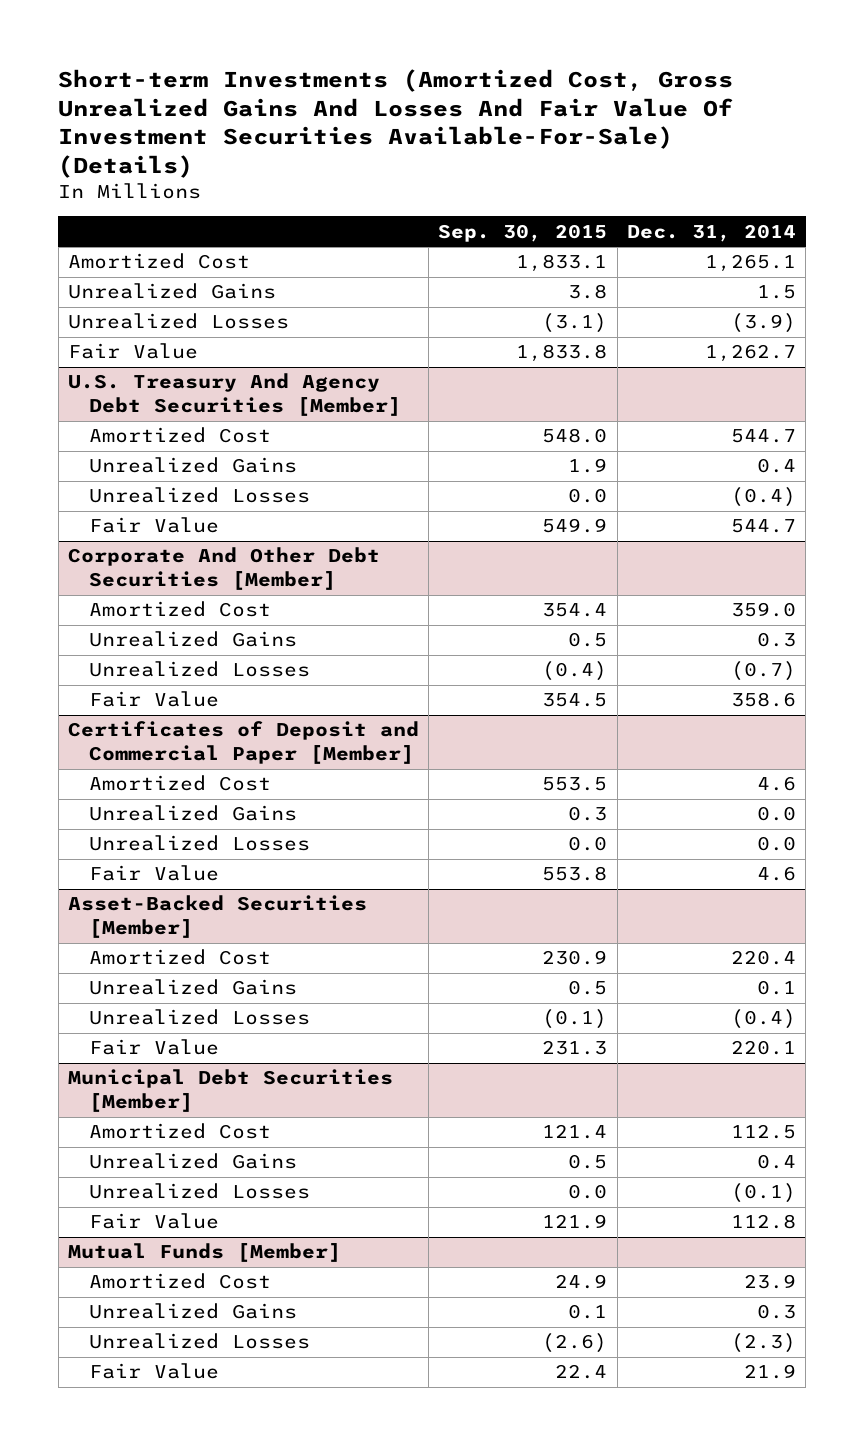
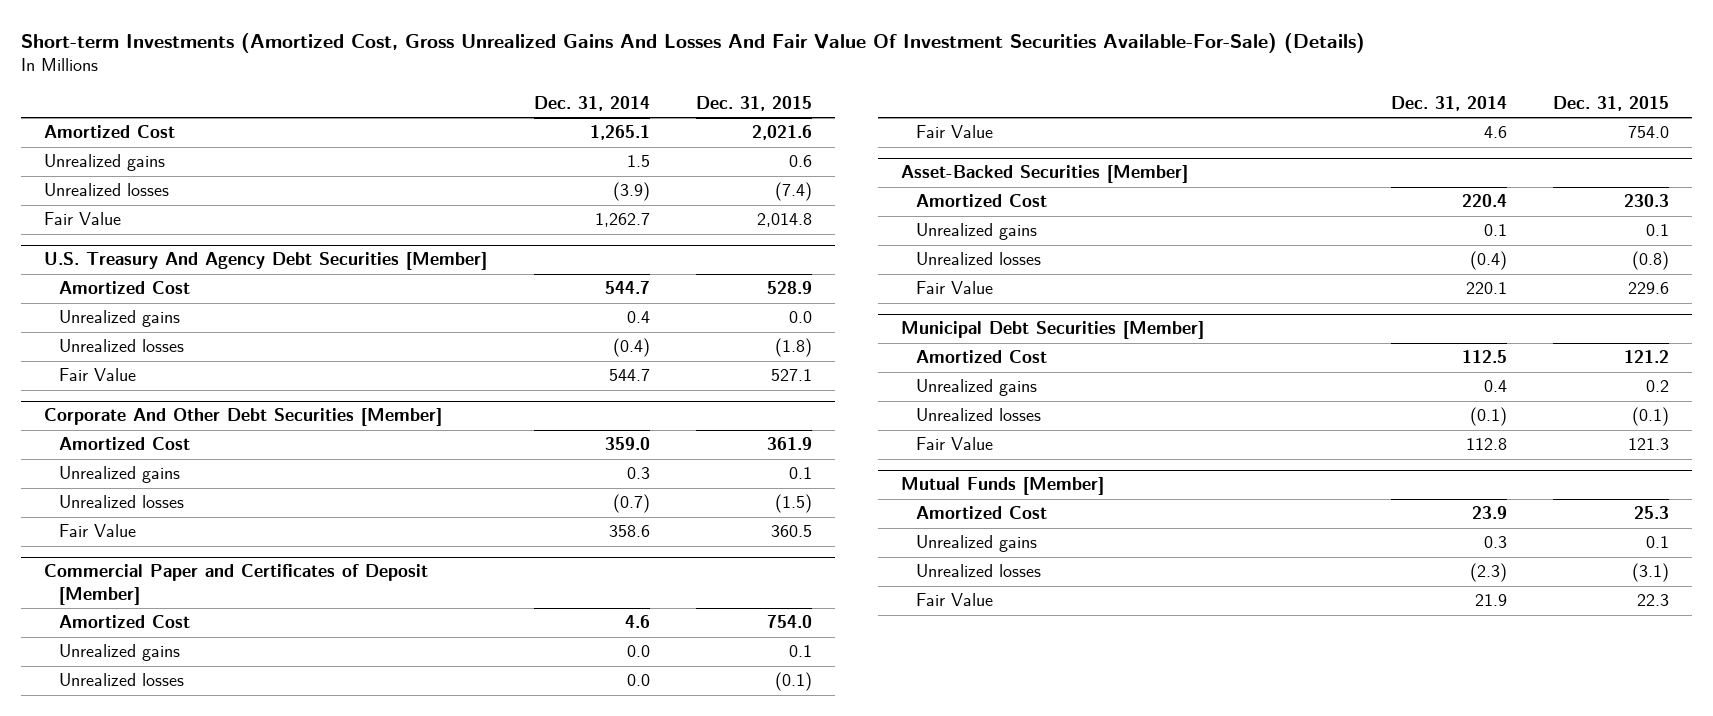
[438,223,608,242] Sep. 30, 2015 -> none
none -> [695,96,812,112] Dec. 31, 2015
[67,283,276,300] Unrealized Gains -> [44,154,166,172] Unrealized gains
[67,313,289,330] Unrealized Losses -> [44,183,170,197] Unrealized losses
[88,457,297,474] Unrealized Gains -> [59,310,181,328] Unrealized gains
[88,487,310,504] Unrealized Losses -> [59,339,185,353] Unrealized losses
[88,631,297,648] Unrealized Gains -> [59,466,181,484] Unrealized gains
[88,661,310,678] Unrealized Losses -> [59,495,185,509] Unrealized losses
[67,721,419,765] Certificates of Deposit and Commercial Paper [Member] -> [44,564,429,605] Commercial Paper and Certificates of Deposit [Member]
[88,805,297,822] Unrealized Gains -> [59,644,181,662] Unrealized gains
[88,835,310,852] Unrealized Losses -> [59,673,185,687] Unrealized losses
[88,979,297,996] Unrealized Gains -> [916,223,1038,241] Unrealized gains
[88,1009,310,1026] Unrealized Losses -> [916,252,1042,266] Unrealized losses
[88,1153,297,1170] Unrealized Gains -> [916,379,1038,397] Unrealized gains
[88,1183,310,1200] Unrealized Losses -> [916,408,1042,422] Unrealized losses
[88,1303,297,1320] Unrealized Gains -> [916,535,1038,553] Unrealized gains
[88,1333,310,1350] Unrealized Losses -> [916,564,1042,578] Unrealized losses

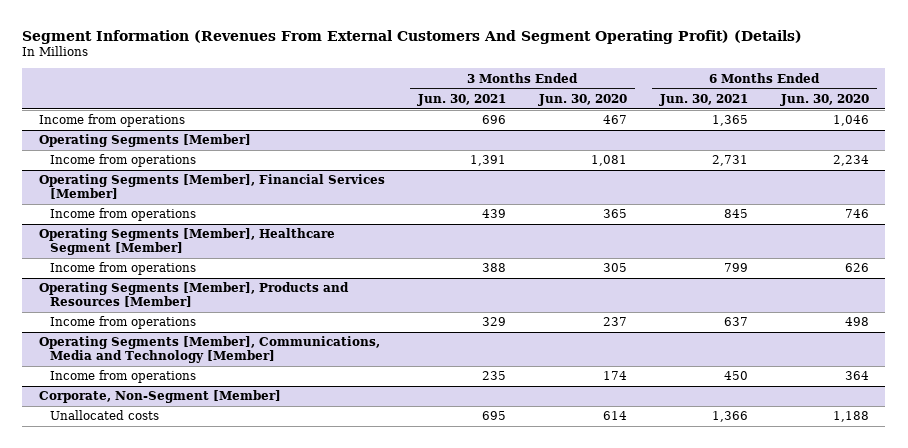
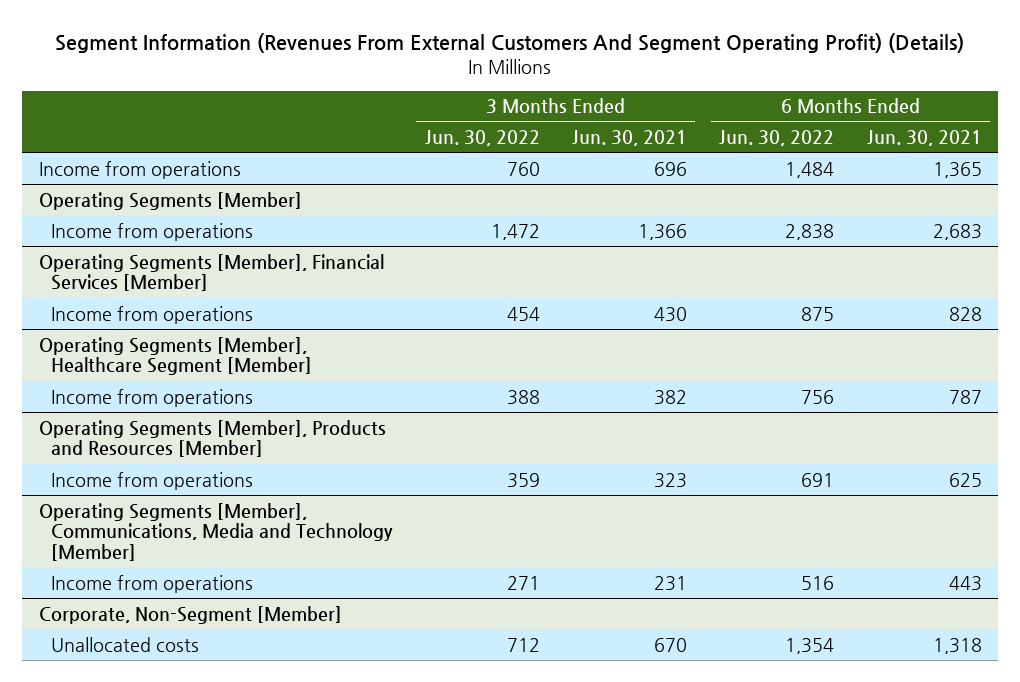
[537,93,627,106] Jun. 30, 2020 -> none
[779,93,869,106] Jun. 30, 2020 -> none
none -> [424,129,540,146] Jun. 30, 2022
none -> [719,129,835,146] Jun. 30, 2022
[469,155,506,167] 1,391 -> [637,223,687,240] 1,366
[711,155,748,167] 2,731 -> [932,223,982,240] 2,683
[481,209,506,219] 439 -> [653,306,687,322] 430
[723,209,748,219] 845 -> [948,306,982,321] 828
[481,263,506,273] 388 -> [653,389,687,405] 382
[723,263,748,273] 799 -> [948,389,982,404] 787
[481,317,506,327] 329 -> [653,472,687,488] 323
[723,317,748,327] 637 -> [948,472,982,487] 625
[481,371,506,381] 235 -> [653,575,687,591] 231
[723,371,748,381] 450 -> [948,575,982,591] 443
[481,411,506,421] 695 -> [653,637,687,652] 670
[711,411,748,423] 1,366 -> [932,637,982,654] 1,318

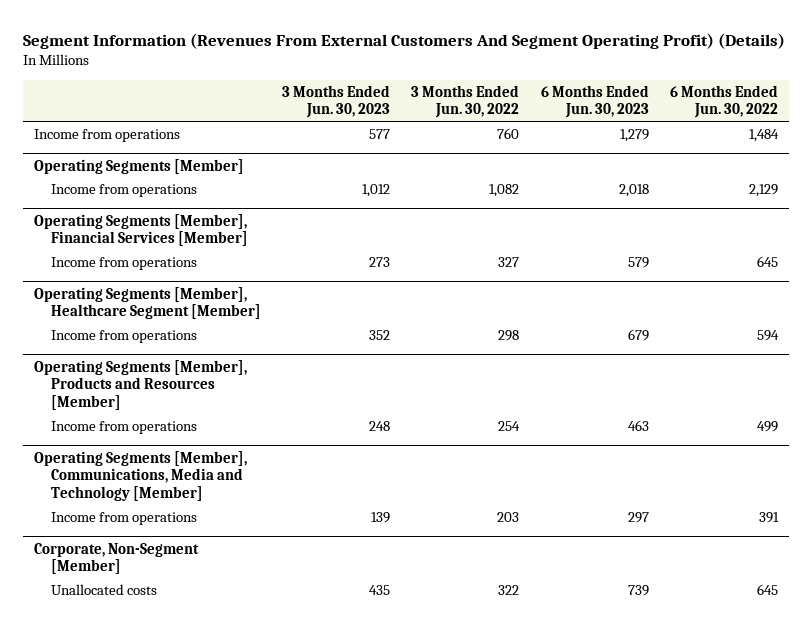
[571,129,687,146] Jun. 30, 2021 -> none
[866,129,982,146] Jun. 30, 2021 -> none
none -> [282,84,391,119] 3 Months Ended Jun. 30, 2023
none -> [540,84,649,119] 6 Months Ended Jun. 30, 2023
[490,223,540,240] 1,472 -> [489,183,520,197] 1,082
[785,223,835,240] 2,838 -> [748,183,778,197] 2,129
[506,306,540,321] 454 -> [498,256,520,267] 327
[801,306,835,321] 875 -> [756,255,778,267] 645
[506,389,540,405] 388 -> [498,329,520,341] 298
[801,389,835,404] 756 -> [756,329,779,341] 594
[506,472,540,488] 359 -> [498,420,521,431] 254
[801,472,835,487] 691 -> [756,420,778,432] 499
[506,575,540,590] 271 -> [497,511,520,522] 203
[801,575,835,590] 516 -> [758,511,779,523] 391
[506,637,540,652] 712 -> [498,584,520,595] 322
[785,637,835,654] 1,354 -> [756,583,778,595] 645

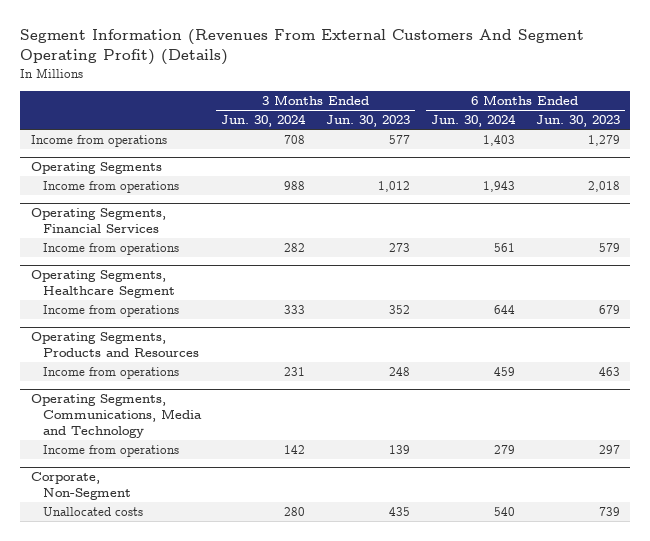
[411,84,520,119] 3 Months Ended Jun. 30, 2022 -> none
[669,84,778,119] 6 Months Ended Jun. 30, 2022 -> none
none -> [221,114,307,128] Jun. 30, 2024
none -> [430,114,516,128] Jun. 30, 2024
[33,158,244,174] Operating Segments [Member] -> [30,162,162,175] Operating Segments
[33,213,248,247] Operating Segments [Member], Financial Services [Member] -> [30,208,166,234] Operating Segments, Financial Services
[33,286,261,320] Operating Segments [Member], Healthcare Segment [Member] -> [30,270,175,299] Operating Segments, Healthcare Segment
[33,359,247,411] Operating Segments [Member], Products and Resources [Member] -> [30,332,199,358] Operating Segments, Products and Resources
[33,450,247,502] Operating Segments [Member], Communications, Media and Technology [Member] -> [30,394,202,439] Operating Segments, Communications, Media and Technology
[33,542,199,575] Corporate, Non-Segment [Member] -> [30,472,131,501] Corporate, Non-Segment

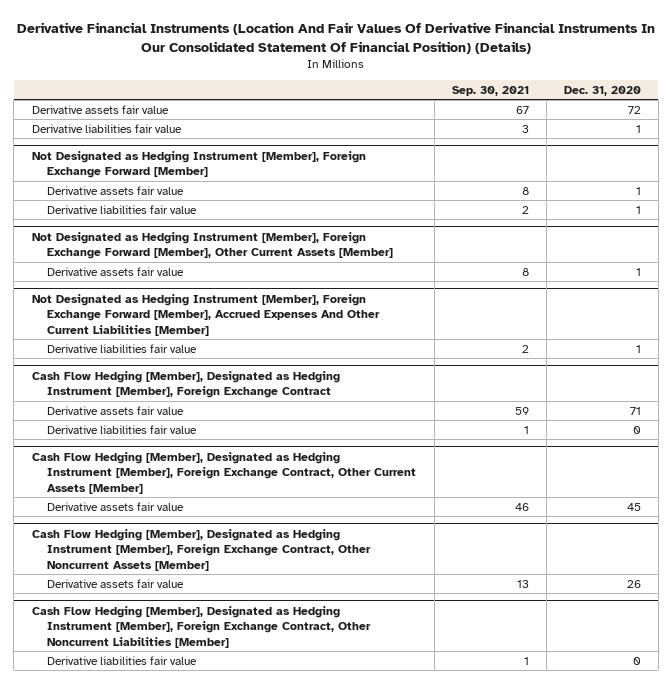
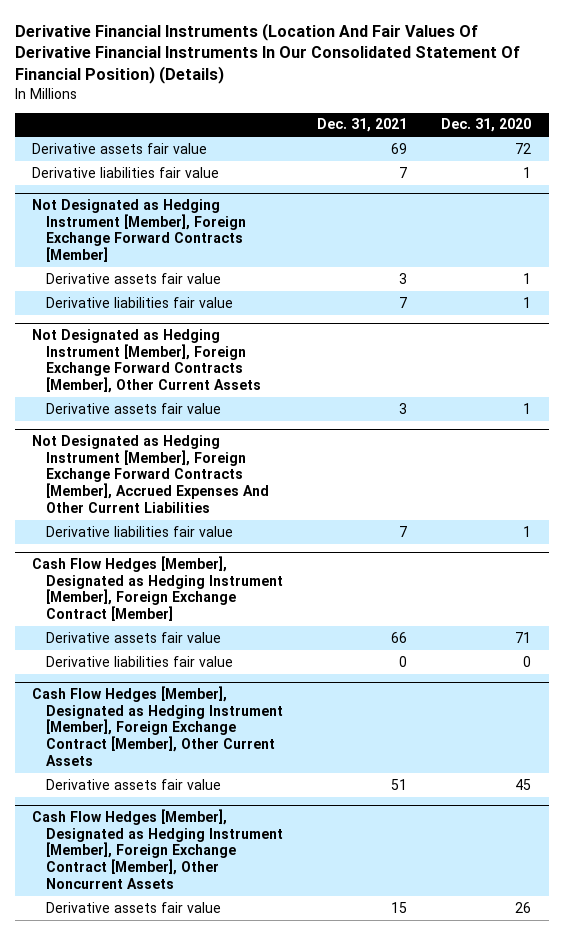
[451,85,529,96] Sep. 30, 2021 -> none
none -> [317,118,408,133] Dec. 31, 2021
[31,150,366,179] Not Designated as Hedging Instrument [Member], Foreign Exchange Forward [Member] -> [32,199,246,263] Not Designated as Hedging Instrument [Member], Foreign Exchange Forward Contracts [Member]
[31,231,394,260] Not Designated as Hedging Instrument [Member], Foreign Exchange Forward [Member], Other Current Assets [Member] -> [32,329,261,394] Not Designated as Hedging Instrument [Member], Foreign Exchange Forward Contracts [Member], Other Current Assets
[31,293,381,336] Not Designated as Hedging Instrument [Member], Foreign Exchange Forward [Member], Accrued Expenses And Other Current Liabilities [Member] -> [32,435,269,513] Not Designated as Hedging Instrument [Member], Foreign Exchange Forward Contracts [Member], Accrued Expenses And Other Current Liabilities
[31,370,340,399] Cash Flow Hedging [Member], Designated as Hedging Instrument [Member], Foreign Exchange Contract -> [32,556,283,622] Cash Flow Hedges [Member], Designated as Hedging Instrument [Member], Foreign Exchange Contract [Member]
[31,451,417,494] Cash Flow Hedging [Member], Designated as Hedging Instrument [Member], Foreign Exchange Contract, Other Current Assets [Member] -> [32,686,283,766] Cash Flow Hedges [Member], Designated as Hedging Instrument [Member], Foreign Exchange Contract [Member], Other Current Assets
[31,528,372,571] Cash Flow Hedging [Member], Designated as Hedging Instrument [Member], Foreign Exchange Contract, Other Noncurrent Assets [Member] -> [32,809,283,889] Cash Flow Hedges [Member], Designated as Hedging Instrument [Member], Foreign Exchange Contract [Member], Other Noncurrent Assets
[31,605,372,648] Cash Flow Hedging [Member], Designated as Hedging Instrument [Member], Foreign Exchange Contract, Other Noncurrent Liabilities [Member] -> none
[47,655,198,665] Derivative liabilities fair value -> none

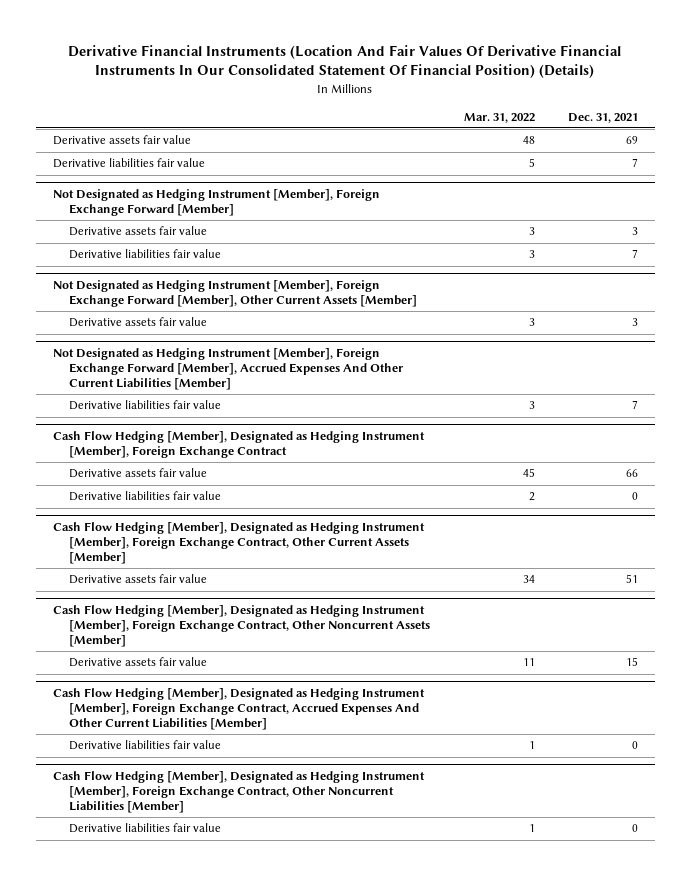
[441,118,532,133] Dec. 31, 2020 -> none
none -> [463,112,535,123] Mar. 31, 2022
[32,199,246,263] Not Designated as Hedging Instrument [Member], Foreign Exchange Forward Contracts [Member] -> [52,188,380,216] Not Designated as Hedging Instrument [Member], Foreign Exchange Forward [Member]
[32,329,261,394] Not Designated as Hedging Instrument [Member], Foreign Exchange Forward Contracts [Member], Other Current Assets -> [52,279,418,307] Not Designated as Hedging Instrument [Member], Foreign Exchange Forward [Member], Other Current Assets [Member]
[32,435,269,513] Not Designated as Hedging Instrument [Member], Foreign Exchange Forward Contracts [Member], Accrued Expenses And Other Current Liabilities -> [52,347,404,390] Not Designated as Hedging Instrument [Member], Foreign Exchange Forward [Member], Accrued Expenses And Other Current Liabilities [Member]
[32,556,283,622] Cash Flow Hedges [Member], Designated as Hedging Instrument [Member], Foreign Exchange Contract [Member] -> [52,430,425,458] Cash Flow Hedging [Member], Designated as Hedging Instrument [Member], Foreign Exchange Contract
[32,686,283,766] Cash Flow Hedges [Member], Designated as Hedging Instrument [Member], Foreign Exchange Contract [Member], Other Current Assets -> [52,521,425,564] Cash Flow Hedging [Member], Designated as Hedging Instrument [Member], Foreign Exchange Contract, Other Current Assets [Member]
[32,809,283,889] Cash Flow Hedges [Member], Designated as Hedging Instrument [Member], Foreign Exchange Contract [Member], Other Noncurrent Assets -> [52,604,431,647] Cash Flow Hedging [Member], Designated as Hedging Instrument [Member], Foreign Exchange Contract, Other Noncurrent Assets [Member]
none -> [52,687,425,730] Cash Flow Hedging [Member], Designated as Hedging Instrument [Member], Foreign Exchange Contract, Accrued Expenses And Other Current Liabilities [Member]
none -> [69,740,222,751] Derivative liabilities fair value
none -> [52,770,425,813] Cash Flow Hedging [Member], Designated as Hedging Instrument [Member], Foreign Exchange Contract, Other Noncurrent Liabilities [Member]
none -> [69,823,222,834] Derivative liabilities fair value

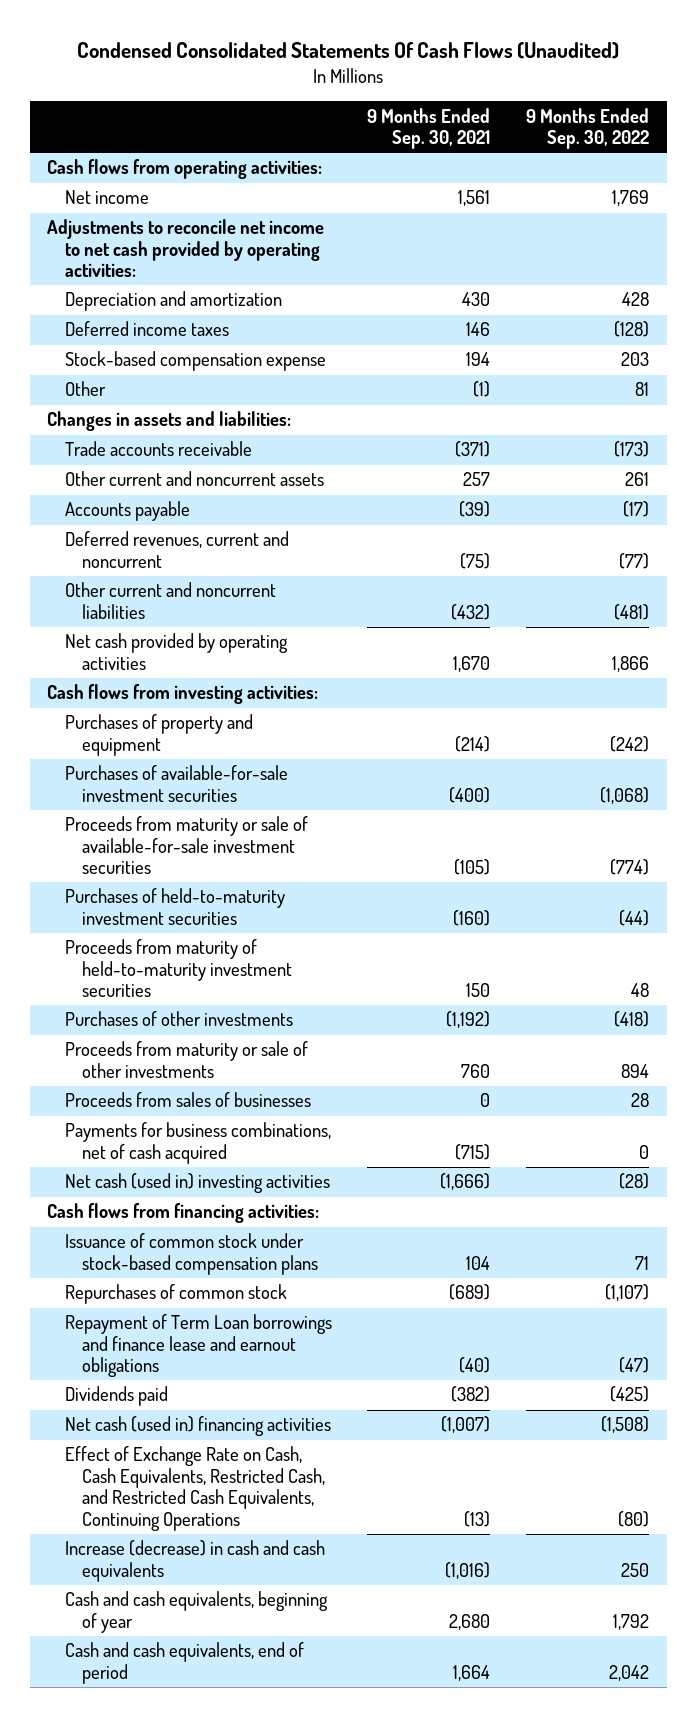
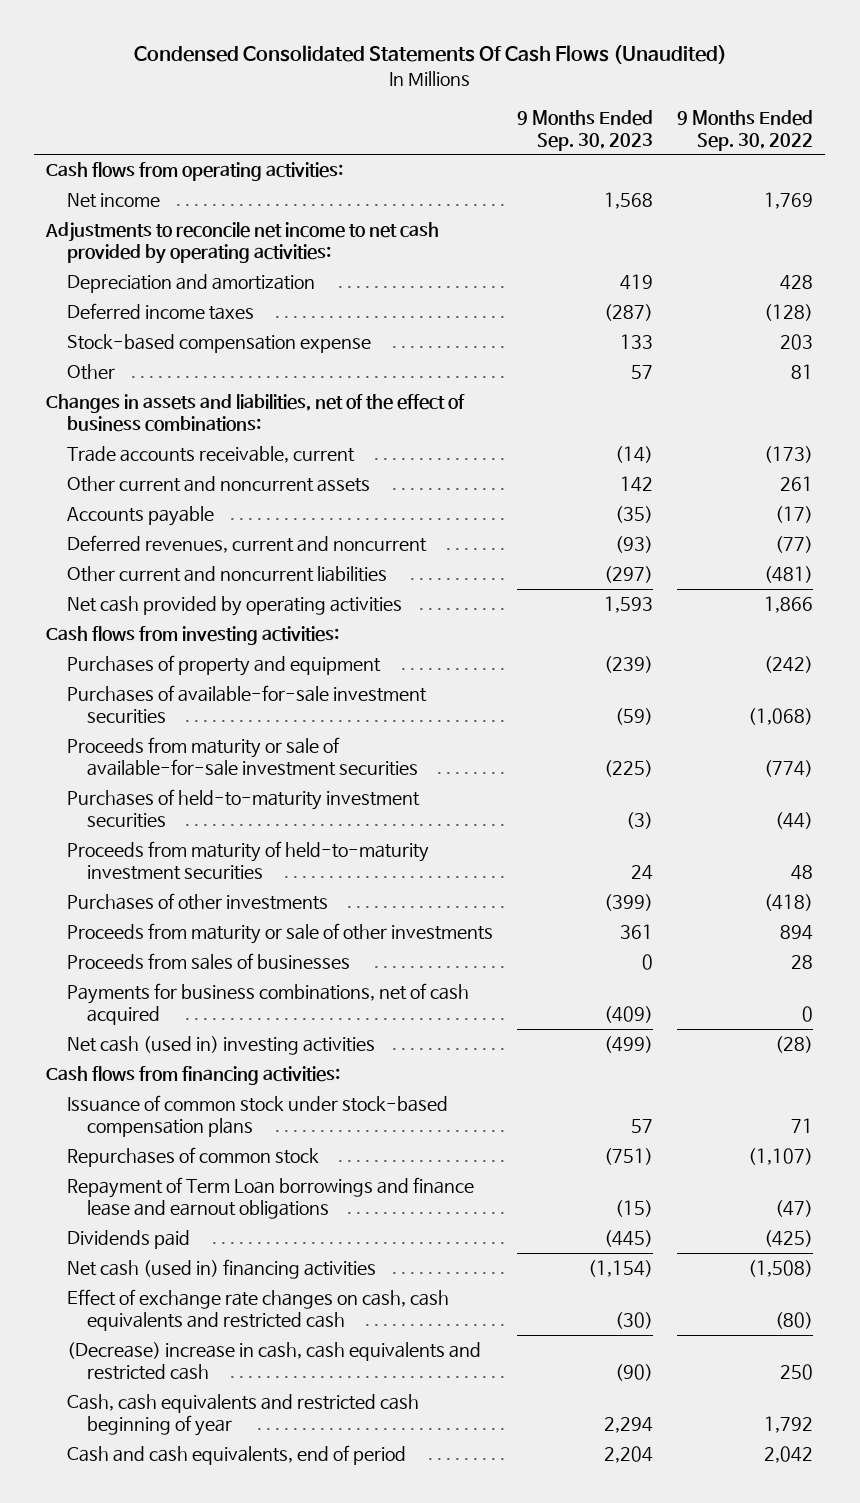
[367,107,491,150] 9 Months Ended Sep. 30, 2021 -> none
none -> [516,109,653,151] 9 Months Ended Sep. 30, 2023
[47,411,292,432] Changes in assets and liabilities: -> [46,394,466,433] Changes in assets and liabilities, net of the effect of business combinations:
[64,441,252,457] Trade accounts receivable -> [66,446,355,464] Trade accounts receivable, current
[64,1446,325,1531] Effect of Exchange Rate on Cash, Cash Equivalents, Restricted Cash, and Restricted Cash Equivalents, Continuing Operations -> [66,1289,449,1332] Effect of exchange rate changes on cash, cash equivalents and restricted cash
[64,1540,325,1582] Increase (decrease) in cash and cash equivalents -> [66,1342,481,1381] (Decrease) increase in cash, cash equivalents and restricted cash
[64,1591,328,1633] Cash and cash equivalents, beginning of year -> [66,1394,419,1437] Cash, cash equivalents and restricted cash beginning of year

